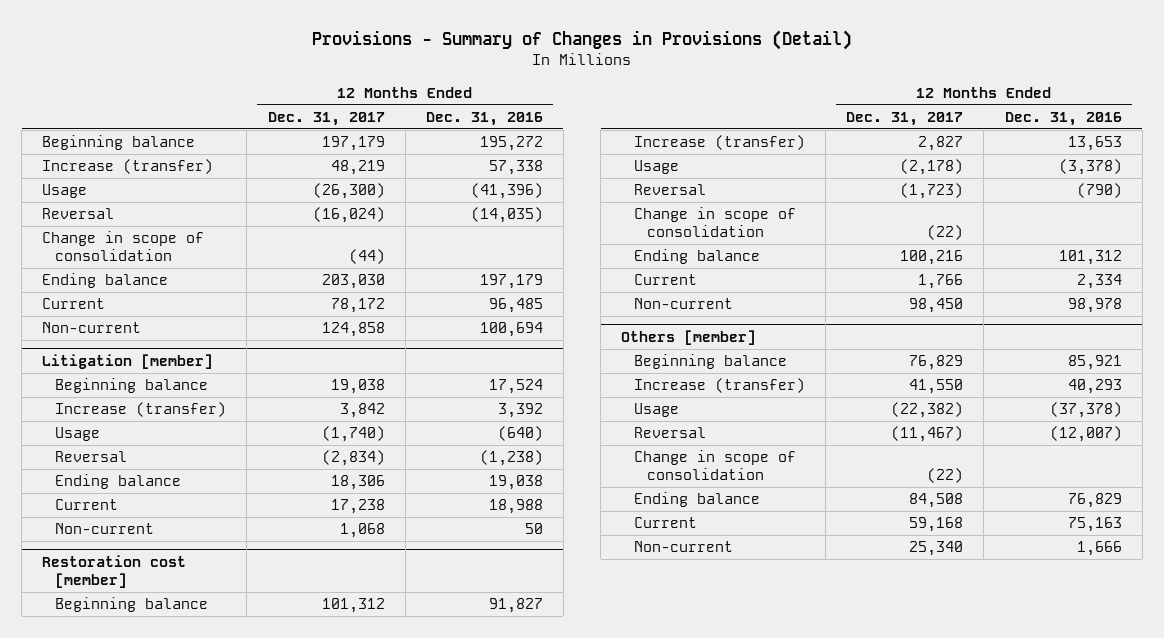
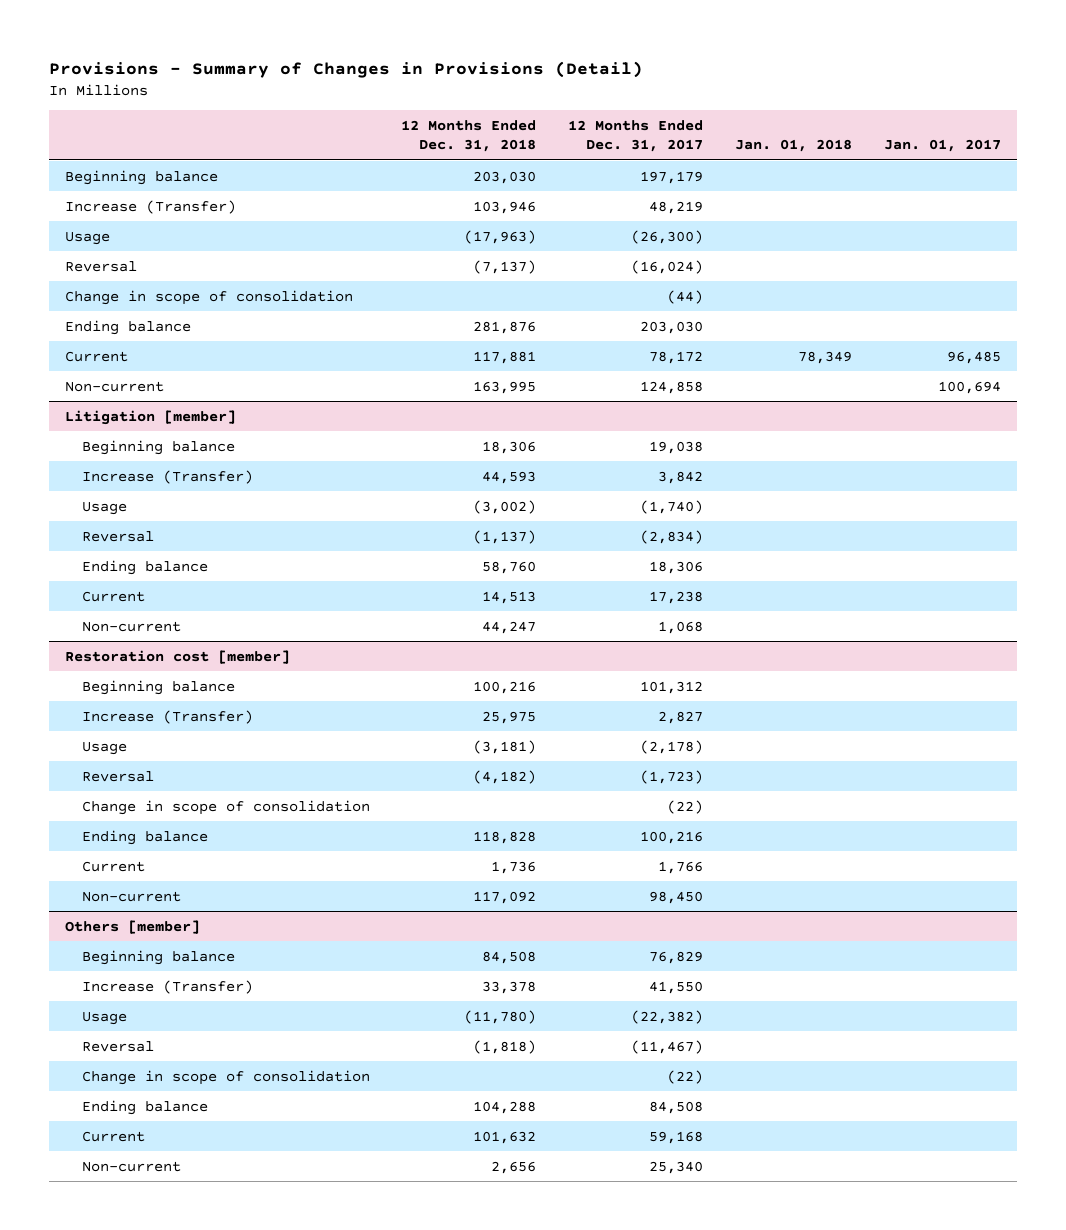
[425,111,543,126] Dec. 31, 2016 -> none
none -> [401,120,537,153] 12 Months Ended Dec. 31, 2018
none -> [735,139,853,153] Jan. 01, 2018
none -> [884,139,1002,153] Jan. 01, 2017
[42,159,214,175] Increase (transfer) -> [65,199,237,214] Increase (Transfer)
[55,402,227,418] Increase (transfer) -> [81,469,253,484] Increase (Transfer)
[634,135,806,151] Increase (transfer) -> [81,709,253,724] Increase (Transfer)
[634,378,806,394] Increase (transfer) -> [81,979,253,994] Increase (Transfer)

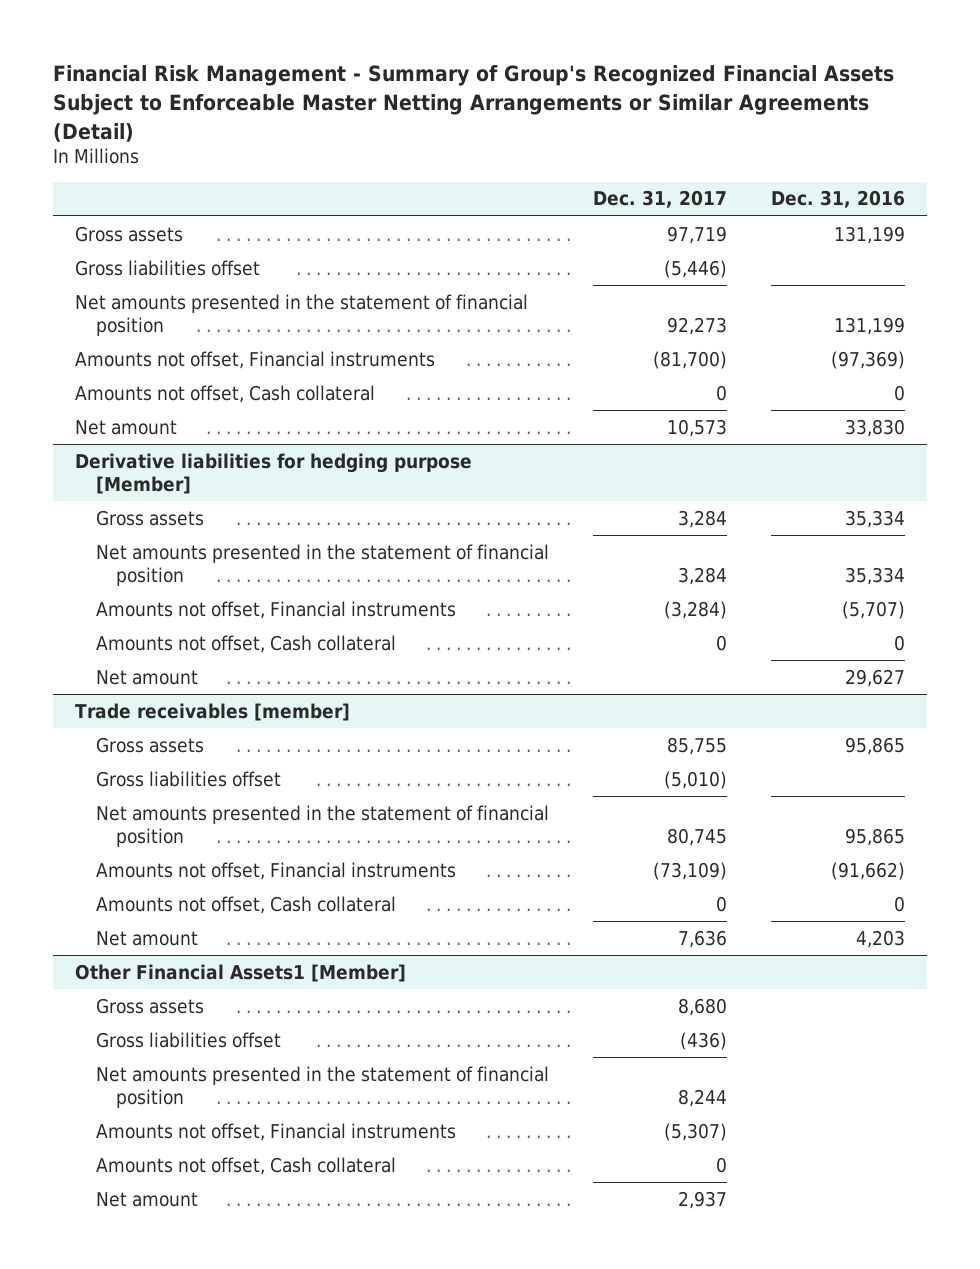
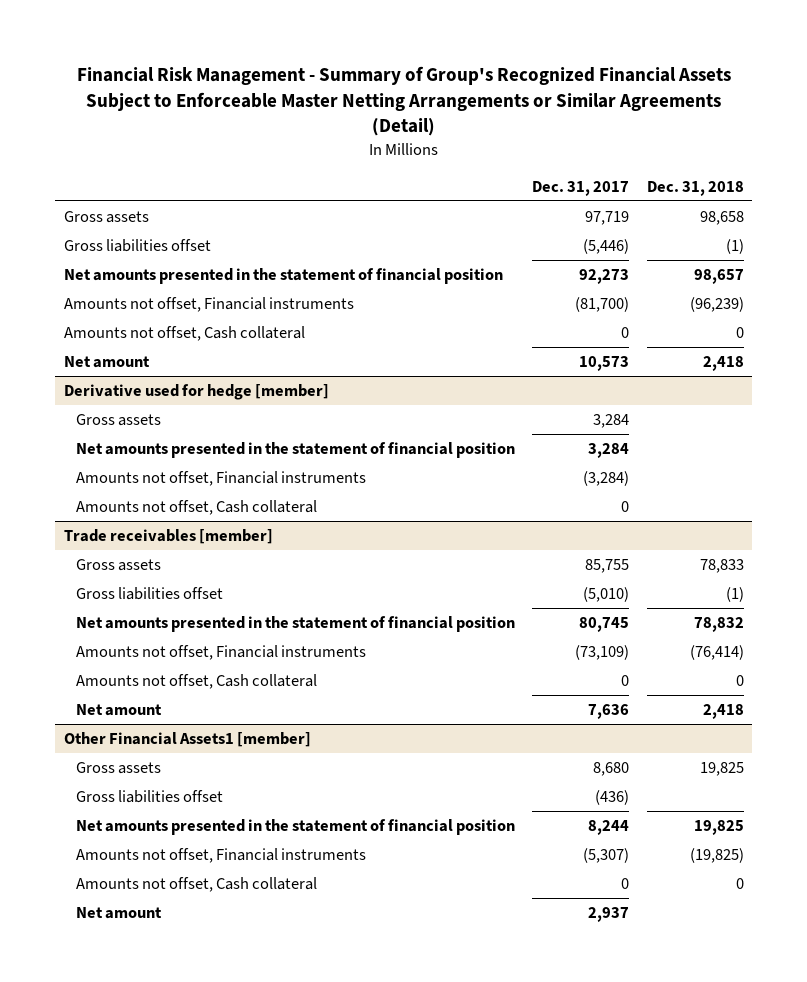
[771,190,906,209] Dec. 31, 2016 -> none
none -> [646,180,744,196] Dec. 31, 2018
[74,452,472,495] Derivative liabilities for hedging purpose [Member] -> none
none -> [63,384,329,401] Derivative used for hedge [member]
[95,669,198,685] Net amount -> none
[74,963,406,982] Other Financial Assets1 [Member] -> [63,732,311,748] Other Financial Assets1 [member]

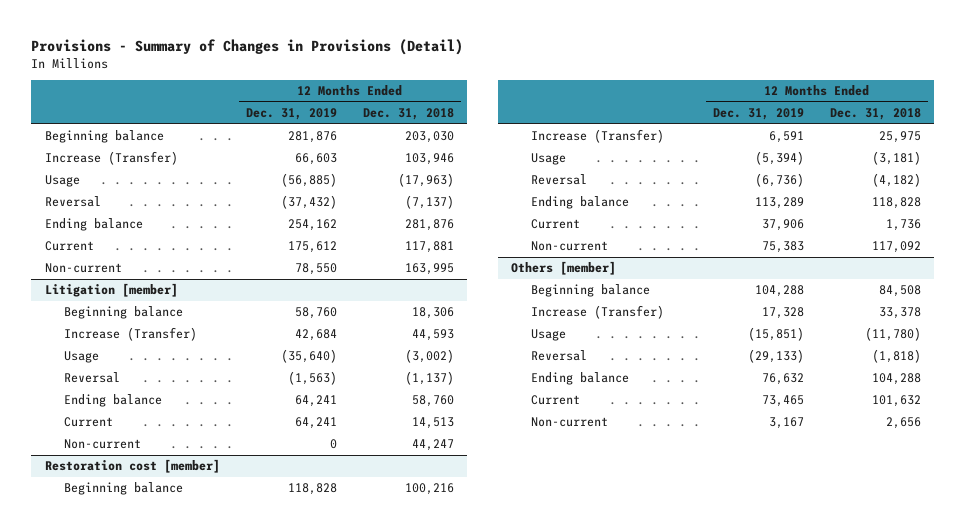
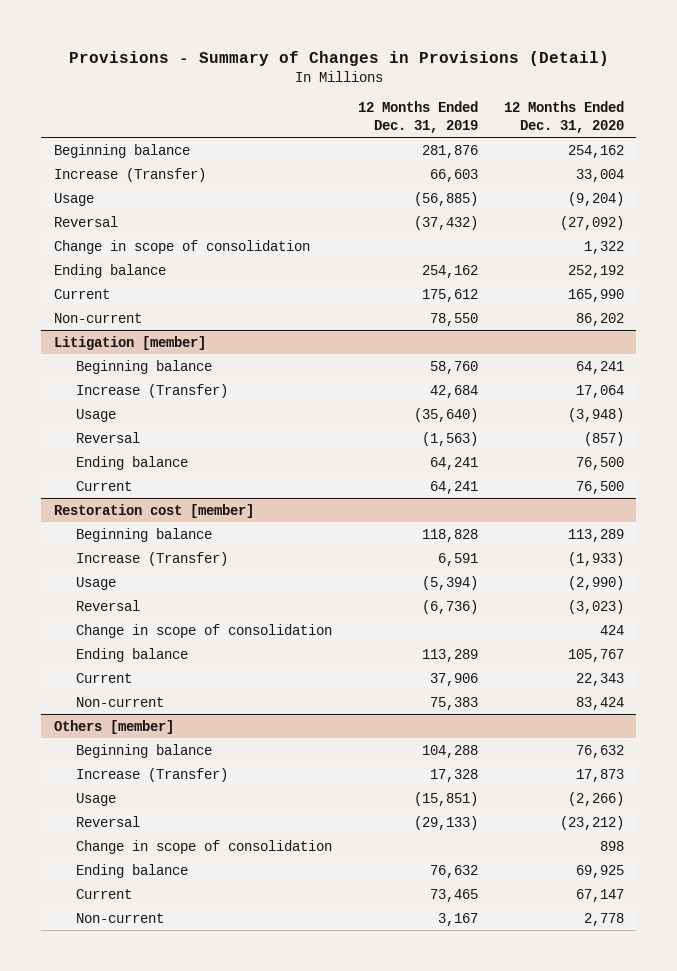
[363,108,455,121] Dec. 31, 2018 -> none
none -> [503,101,624,133] 12 Months Ended Dec. 31, 2020
none -> [53,239,310,254] Change in scope of consolidation
[63,439,141,450] Non-current -> none
none -> [76,623,333,638] Change in scope of consolidation
none -> [76,839,333,854] Change in scope of consolidation

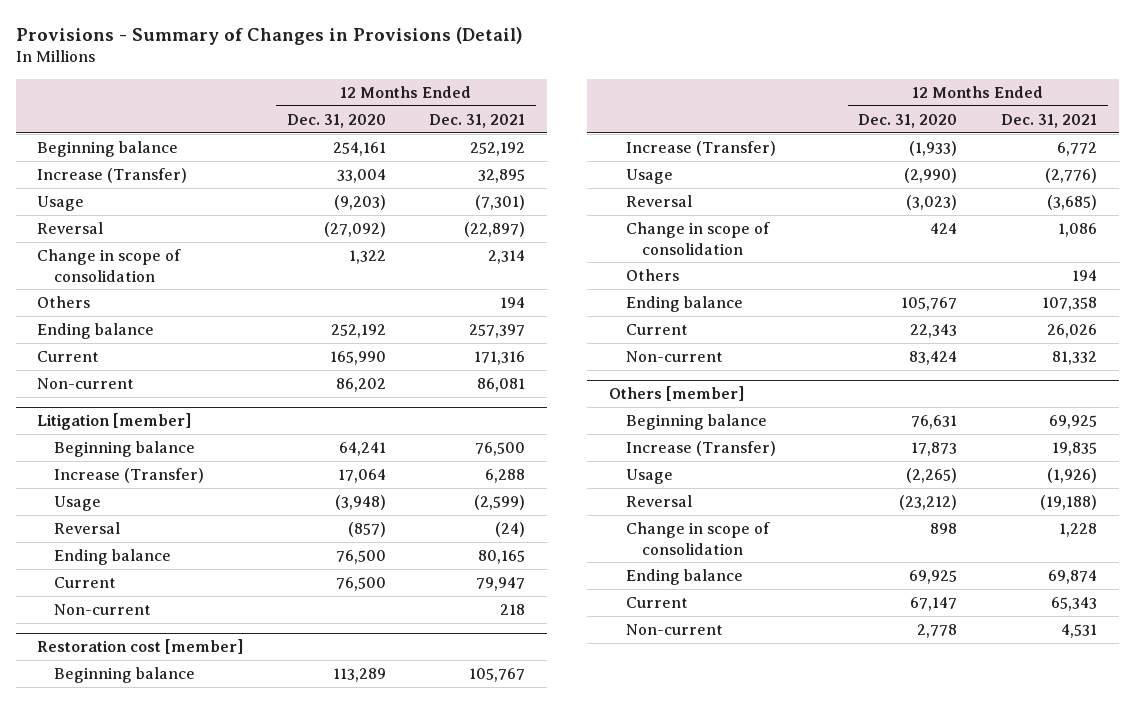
[357,101,478,133] 12 Months Ended Dec. 31, 2019 -> none
none -> [429,113,526,128] Dec. 31, 2021
[567,144,624,158] 254,162 -> [332,142,386,157] 254,161
[567,191,624,206] (9,204) -> [333,195,386,211] (9,203)
none -> [37,296,91,309] Others
none -> [53,604,151,616] Non-current
none -> [625,269,679,282] Others
[575,744,624,758] 76,632 -> [911,415,958,430] 76,631
[567,791,624,806] (2,266) -> [906,468,958,484] (2,265)

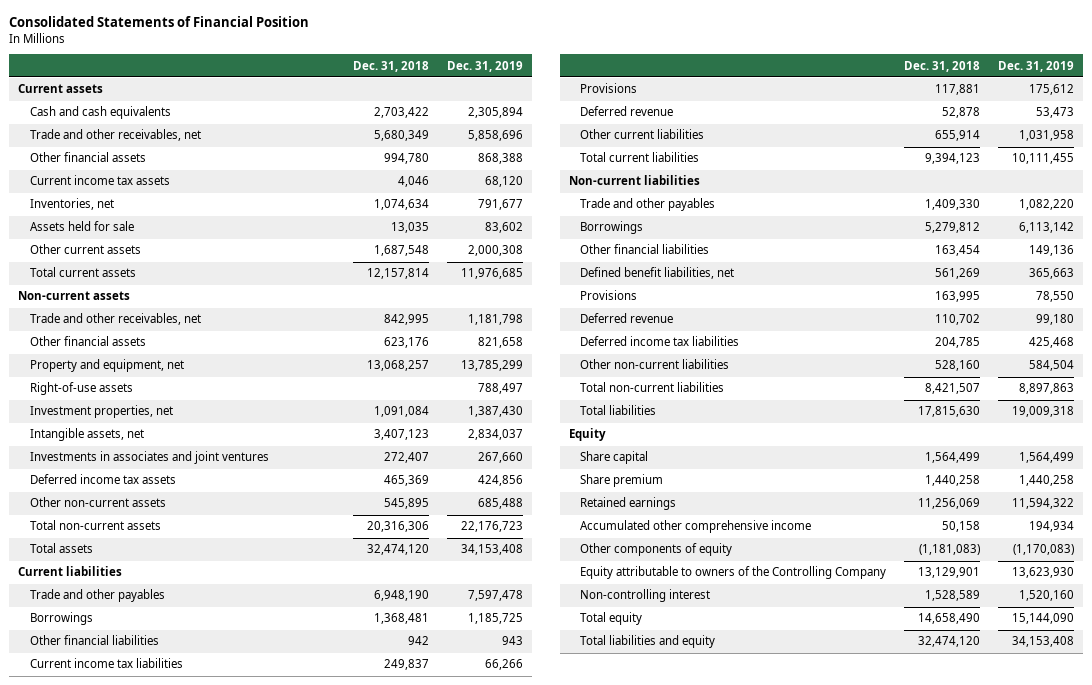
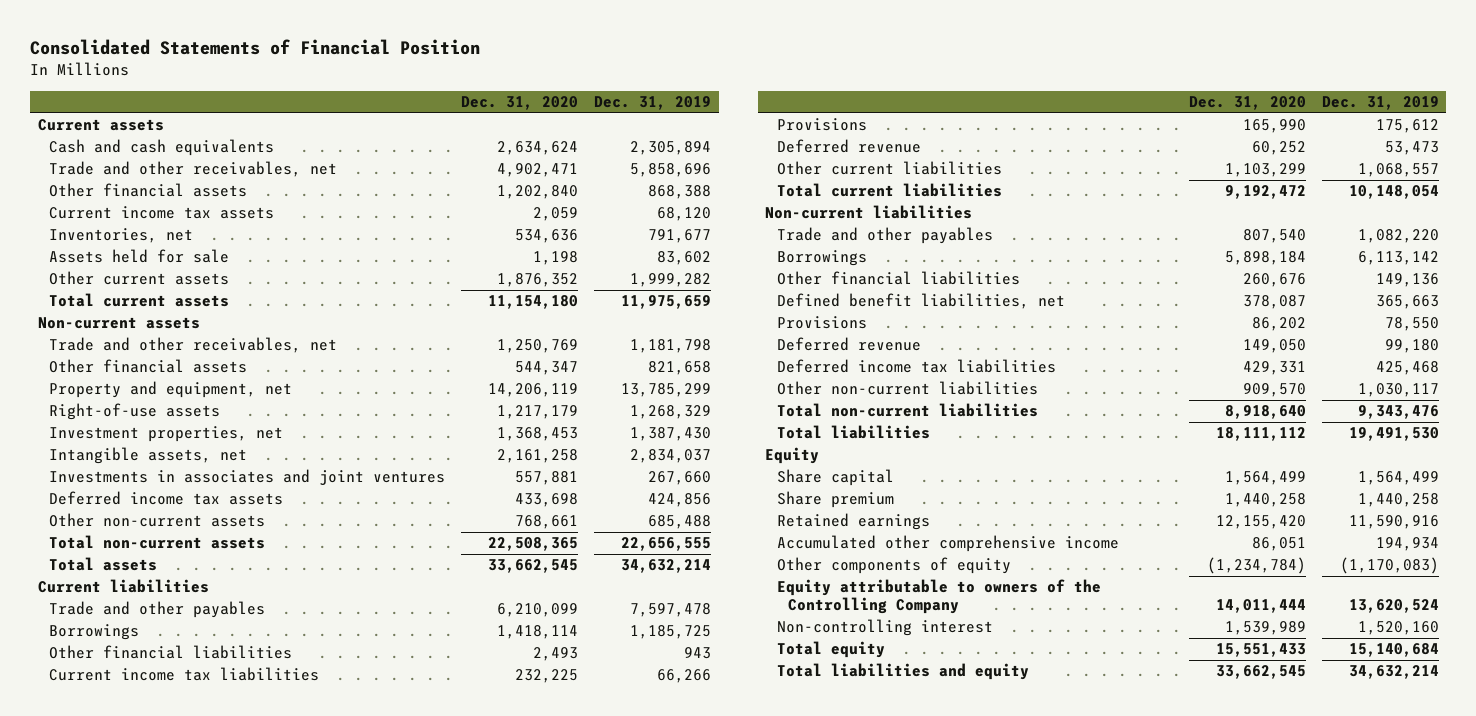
[353,60,430,72] Dec. 31, 2018 -> none
none -> [461,95,579,110] Dec. 31, 2020
[467,245,523,257] 2,000,308 -> [629,273,711,288] 1,999,282
[460,268,523,280] 11,976,685 -> [620,295,711,310] 11,975,659
[477,383,523,395] 788,497 -> [629,405,711,420] 1,268,329
[460,521,523,533] 22,176,723 -> [620,537,711,552] 22,656,555
[460,544,523,556] 34,153,408 -> [620,559,711,574] 34,632,214
[1018,130,1074,142] 1,031,958 -> [1357,163,1439,178] 1,068,557
[1011,153,1074,165] 10,111,455 -> [1348,185,1439,200] 10,148,054
[1028,360,1074,372] 584,504 -> [1357,383,1439,398] 1,030,117
[1018,383,1074,395] 8,897,863 -> [1357,405,1439,420] 9,343,476
[1011,406,1074,418] 19,009,318 -> [1348,427,1439,442] 19,491,530
[1011,498,1074,510] 11,594,322 -> [1348,515,1439,530] 11,590,916
[1011,567,1074,579] 13,623,930 -> [1348,599,1439,614] 13,620,524
[1011,613,1074,625] 15,144,090 -> [1348,643,1439,658] 15,140,684
[1011,636,1074,648] 34,153,408 -> [1348,665,1439,680] 34,632,214

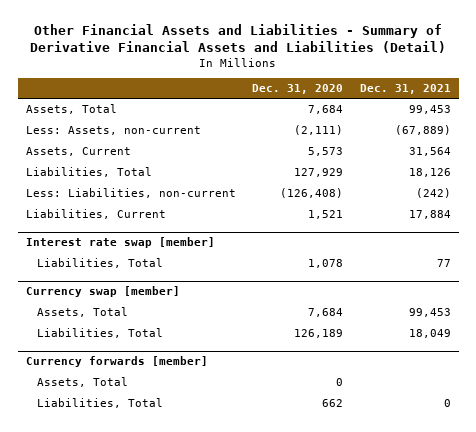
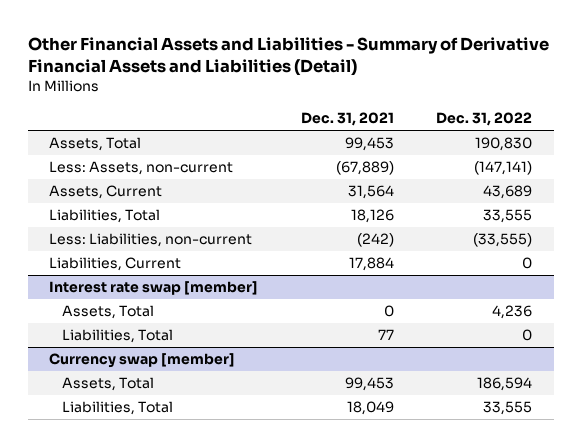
[252,83,344,94] Dec. 31, 2020 -> none
none -> [436,112,533,127] Dec. 31, 2022
none -> [62,305,155,320] Assets, Total
[25,356,208,368] Currency forwards [member] -> none
[36,377,128,388] Assets, Total -> none
[36,398,163,409] Liabilities, Total -> none

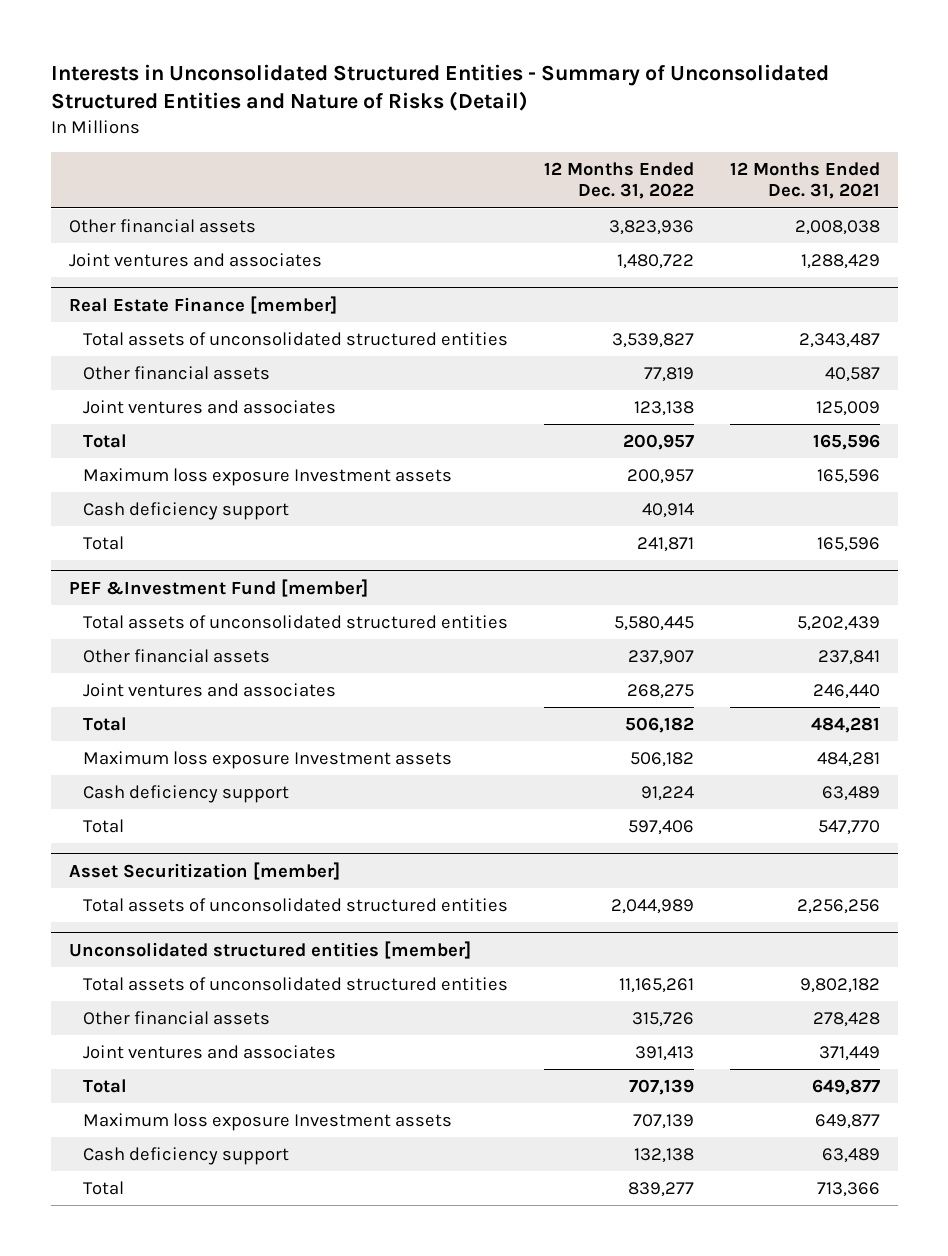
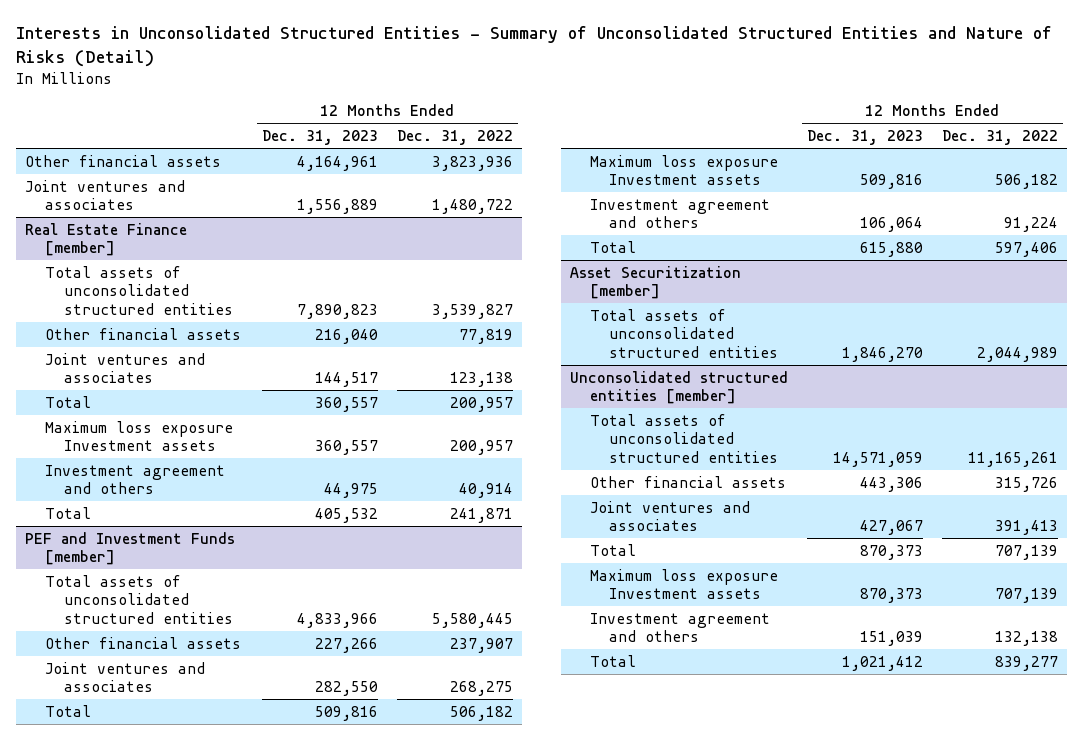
[729,161,880,200] 12 Months Ended Dec. 31, 2021 -> none
none -> [262,130,379,146] Dec. 31, 2023
[82,502,289,521] Cash deficiency support -> [44,464,225,495] Investment agreement and others
[68,578,368,597] PEF &Investment Fund [member] -> [25,531,236,566] PEF and Investment Funds [member]
[82,785,289,804] Cash deficiency support -> [589,198,770,229] Investment agreement and others
[82,1147,289,1166] Cash deficiency support -> [589,612,770,643] Investment agreement and others

